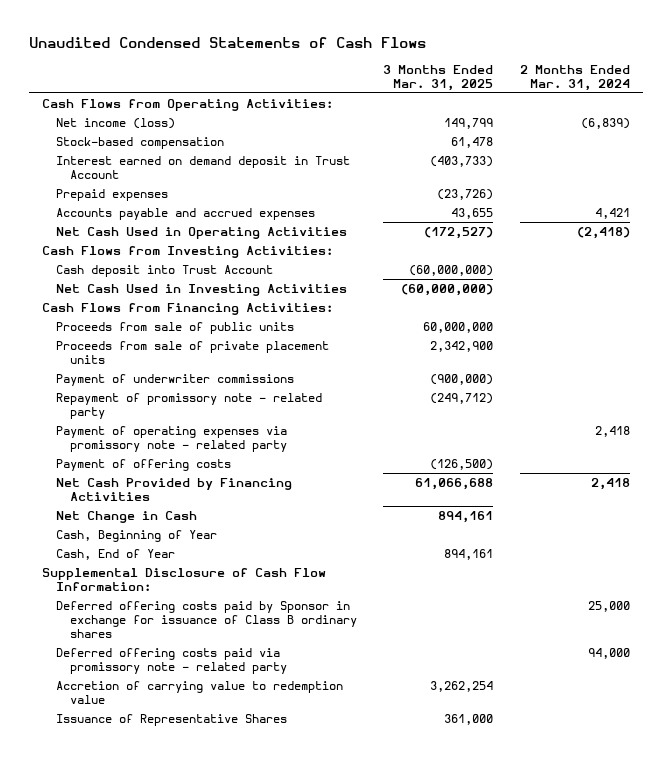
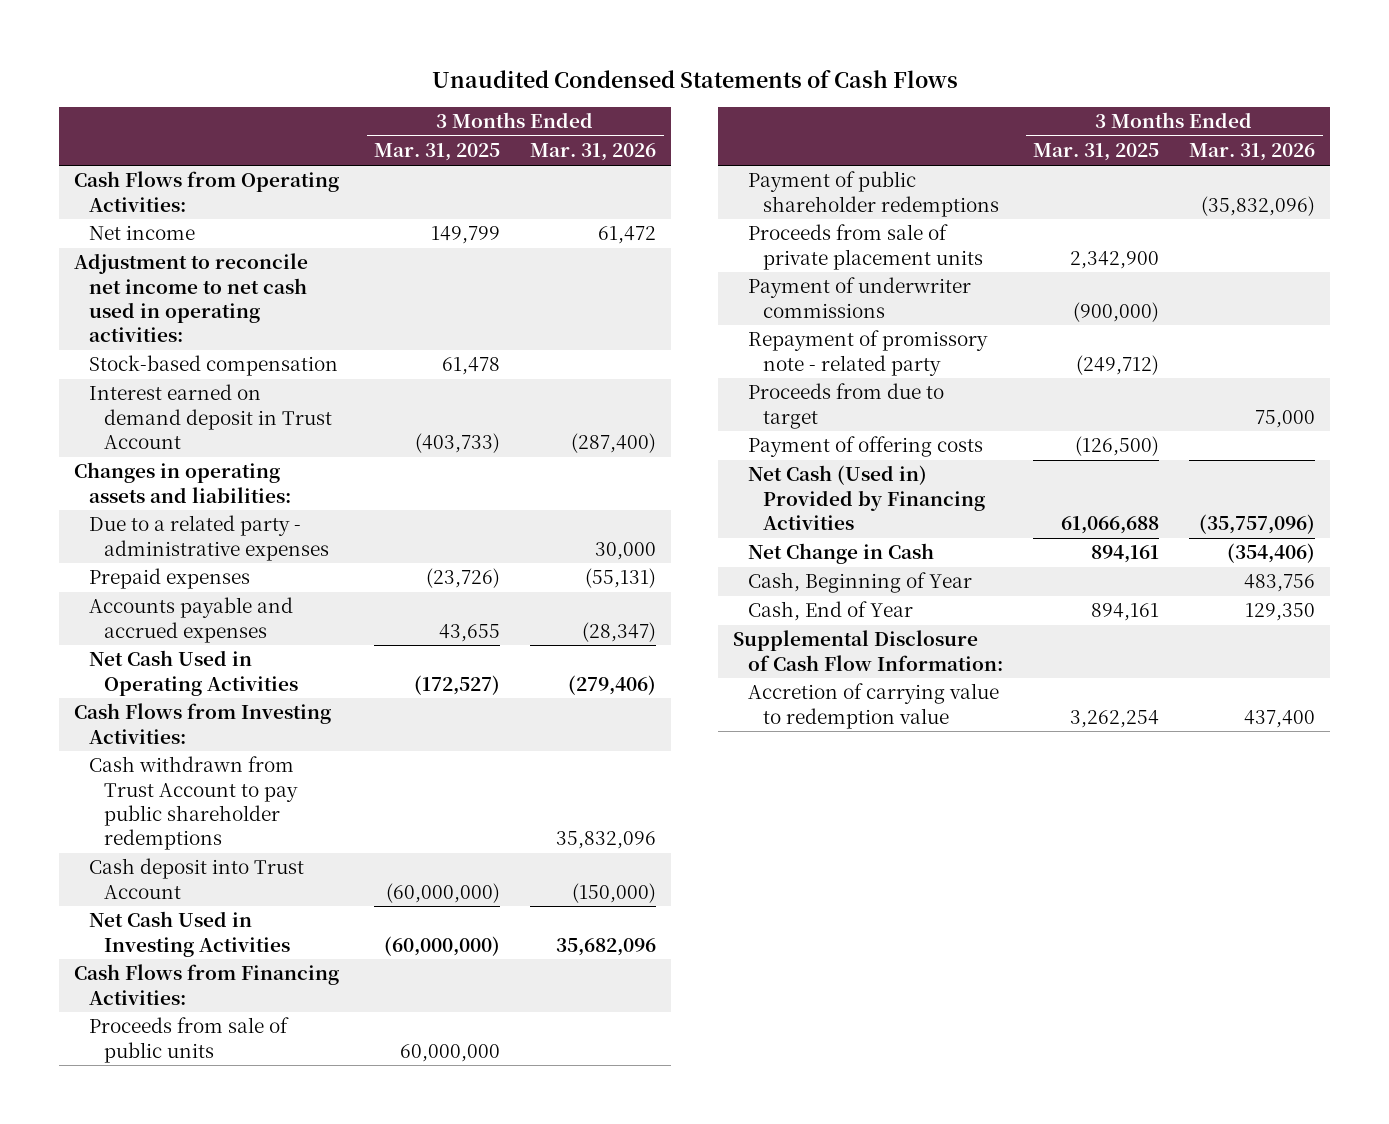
[519,64,630,92] 2 Months Ended Mar. 31, 2024 -> none
none -> [530,143,657,162] Mar. 31, 2026
[55,118,175,130] Net income (loss) -> [89,225,196,241] Net income
none -> [73,253,308,343] Adjustment to reconcile net income to net cash used in operating activities:
none -> [73,462,292,503] Changes in operating assets and liabilities:
none -> [89,515,330,561] Due to a related party - administrative expenses
none -> [89,756,299,851] Cash withdrawn from Trust Account to pay public shareholder redemptions
none -> [748,171,1000,217] Payment of public shareholder redemptions
[55,426,287,453] Payment of operating expenses via promissory note - related party -> [748,383,945,429] Proceeds from due to target
[55,478,292,502] Net Cash Provided by Financing Activities -> [748,465,986,530] Net Cash (Used in) Provided by Financing Activities
[55,601,357,639] Deferred offering costs paid by Sponsor in exchange for issuance of Class B ordinary shares -> none
[55,648,287,675] Deferred offering costs paid via promissory note - related party -> none
[55,714,287,727] Issuance of Representative Shares -> none

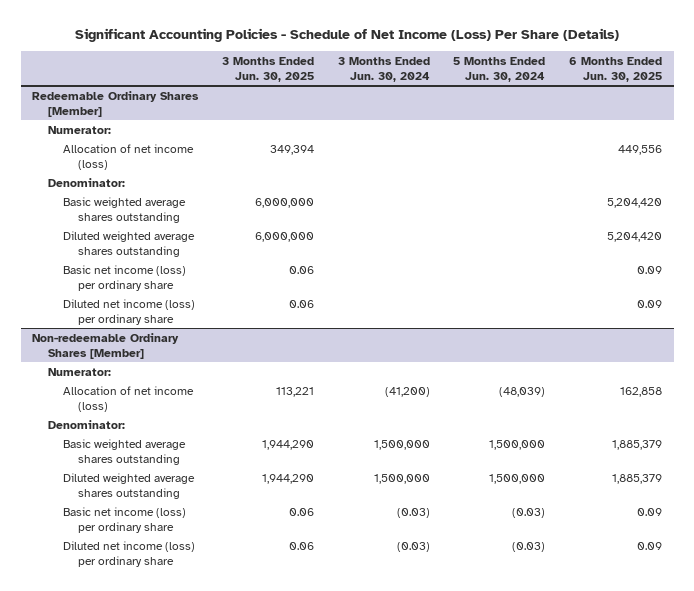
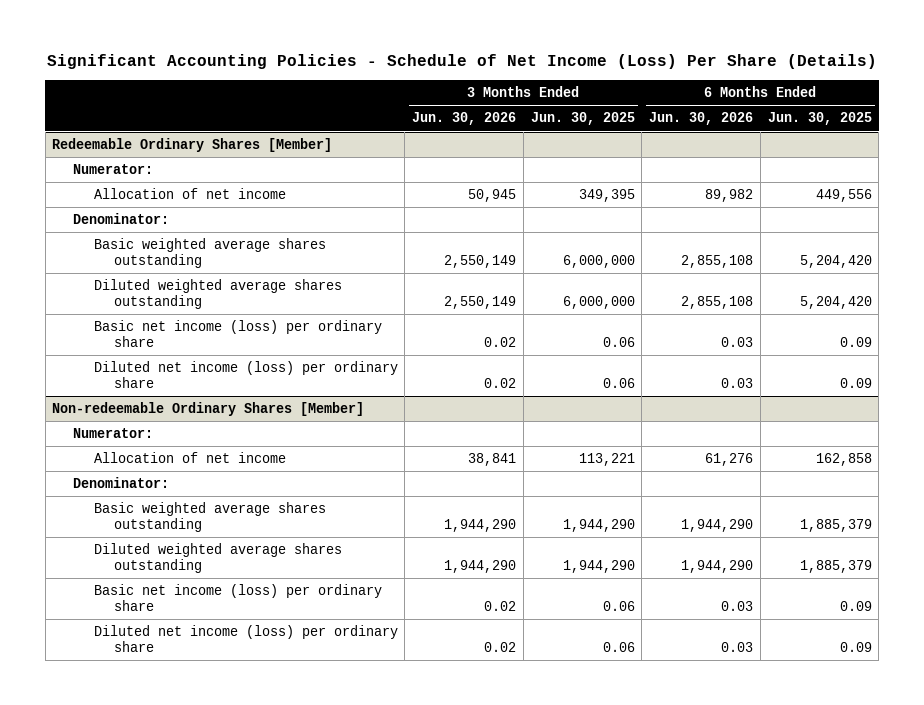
[337,57,430,82] 3 Months Ended Jun. 30, 2024 -> none
[453,57,546,82] 5 Months Ended Jun. 30, 2024 -> none
none -> [412,112,517,126] Jun. 30, 2026
none -> [649,112,754,126] Jun. 30, 2026
[62,143,194,170] Allocation of net income (loss) -> [93,188,286,200] Allocation of net income
[269,144,314,155] 349,394 -> [578,189,635,203] 349,395
[62,385,194,412] Allocation of net income (loss) -> [93,452,286,464] Allocation of net income

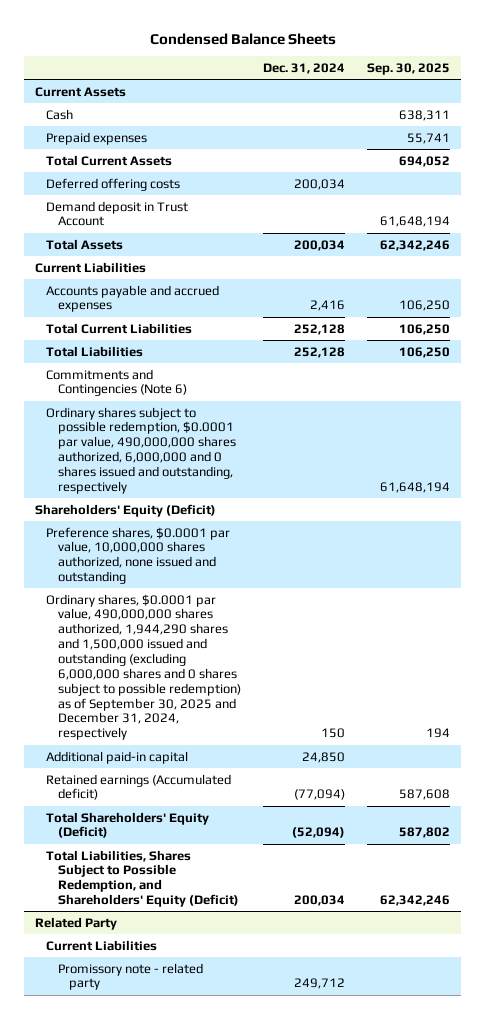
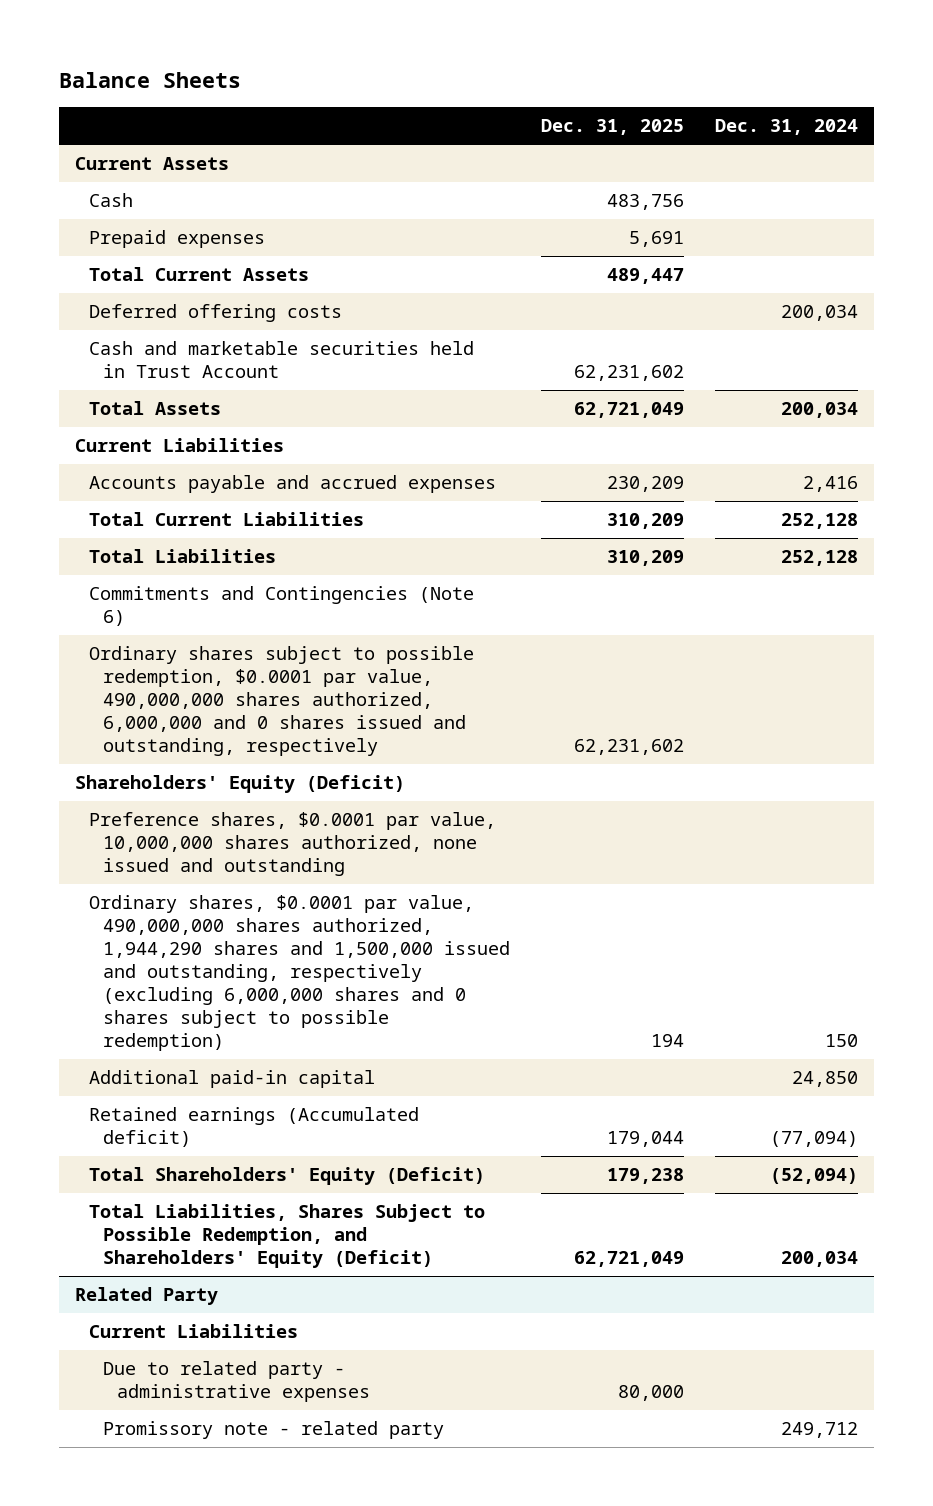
[149,32,336,45] Condensed Balance Sheets -> [59,72,242,89] Balance Sheets
[367,63,451,76] Sep. 30, 2025 -> none
none -> [541,119,685,136] Dec. 31, 2025
[46,200,189,227] Demand deposit in Trust Account -> none
none -> [88,341,474,379] Cash and marketable securities held in Trust Account
[46,593,241,741] Ordinary shares, $0.0001 par value, 490,000,000 shares authorized, 1,944,290 shares and 1,500,000 issued and outstanding (excluding 6,000,000 shares and 0 shares subject to possible redemption) as of September 30, 2025 and December 31, 2024, respectively -> [88,895,510,1051] Ordinary shares, $0.0001 par value, 490,000,000 shares authorized, 1,944,290 shares and 1,500,000 issued and outstanding, respectively (excluding 6,000,000 shares and 0 shares subject to possible redemption)
none -> [102,1361,370,1403] Due to related party - administrative expenses

